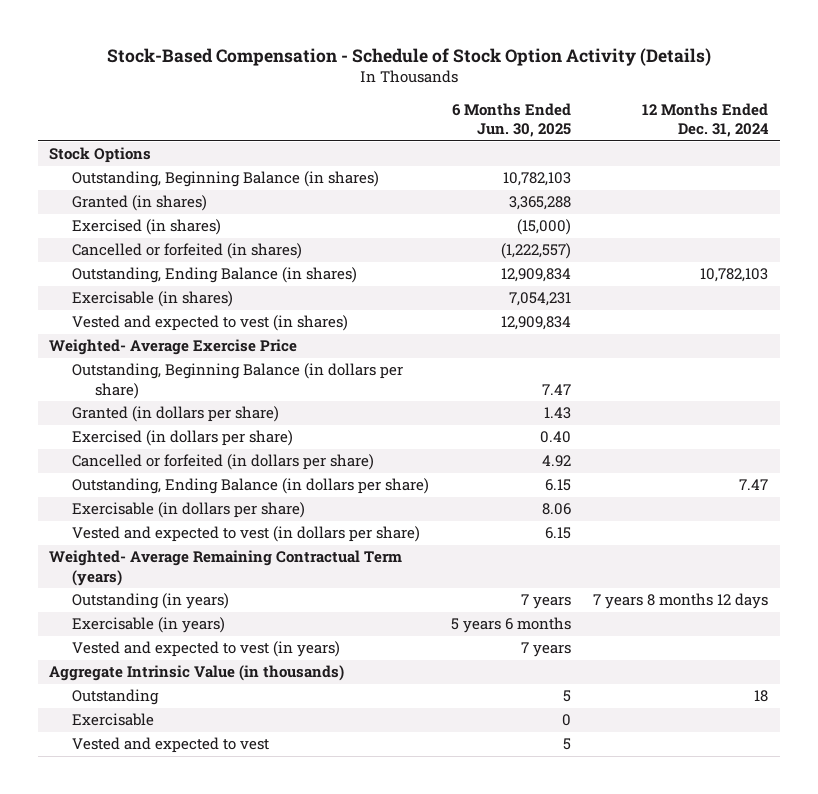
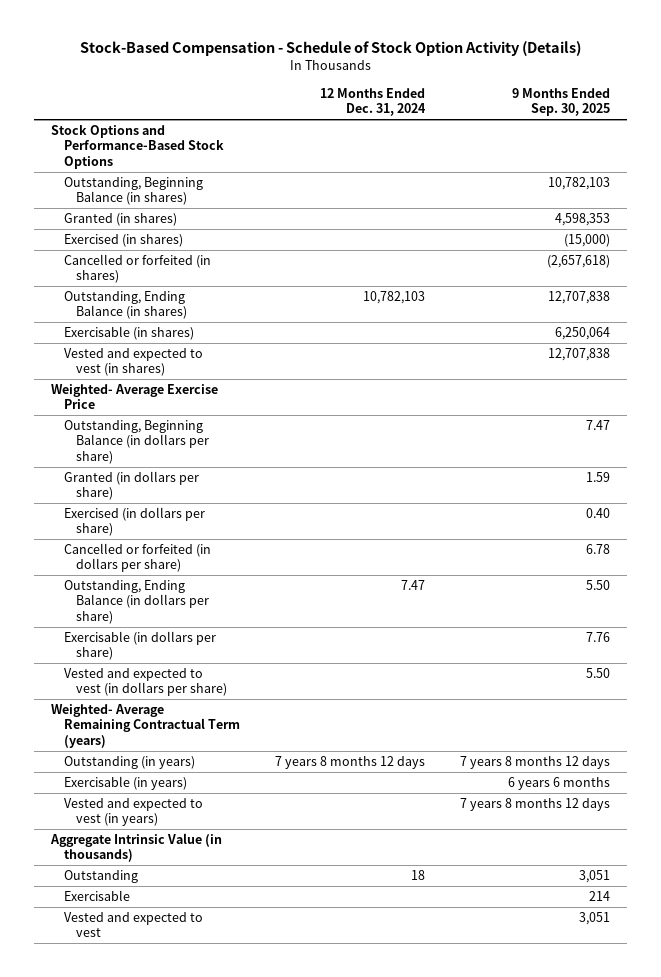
[452,102,572,138] 6 Months Ended Jun. 30, 2025 -> none
none -> [511,88,610,117] 9 Months Ended Sep. 30, 2025
[49,147,152,164] Stock Options -> [51,125,224,169] Stock Options and Performance-Based Stock Options

